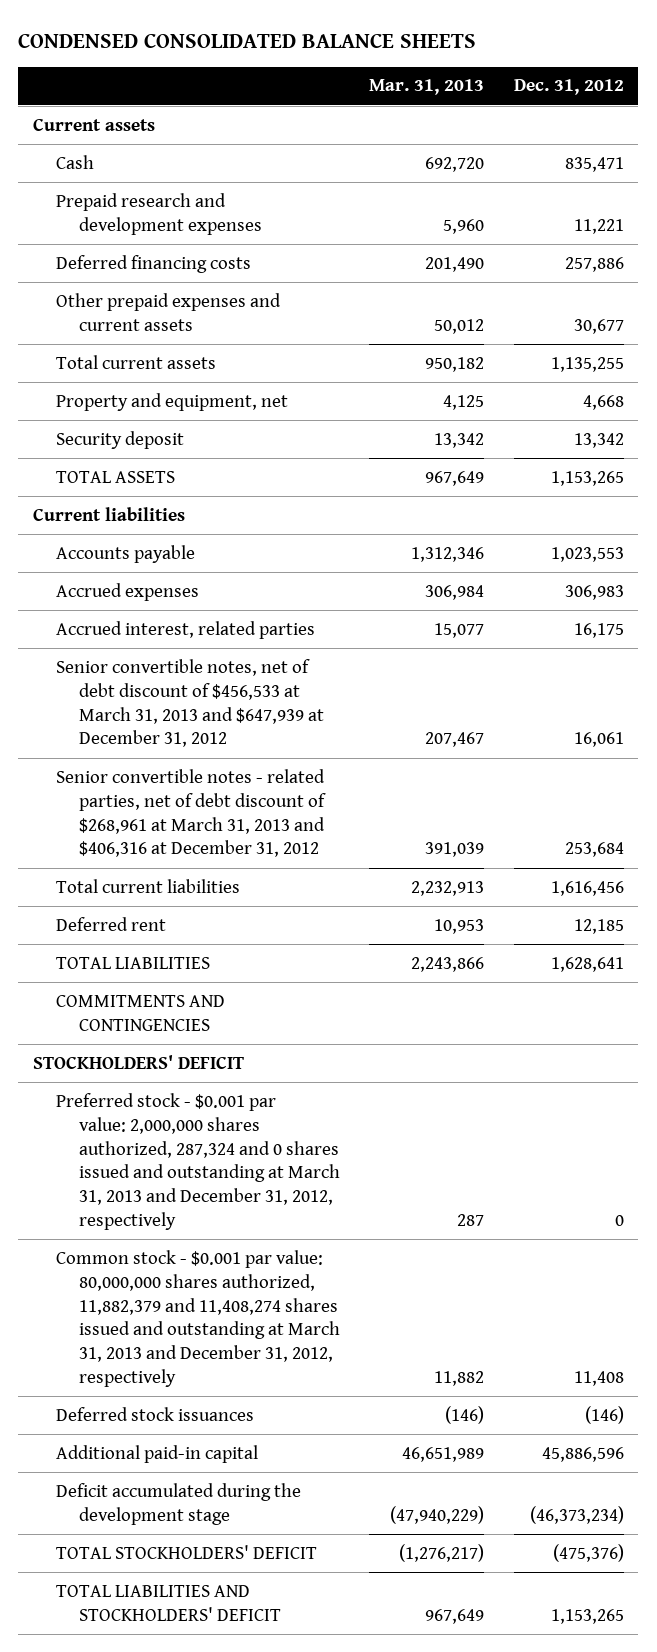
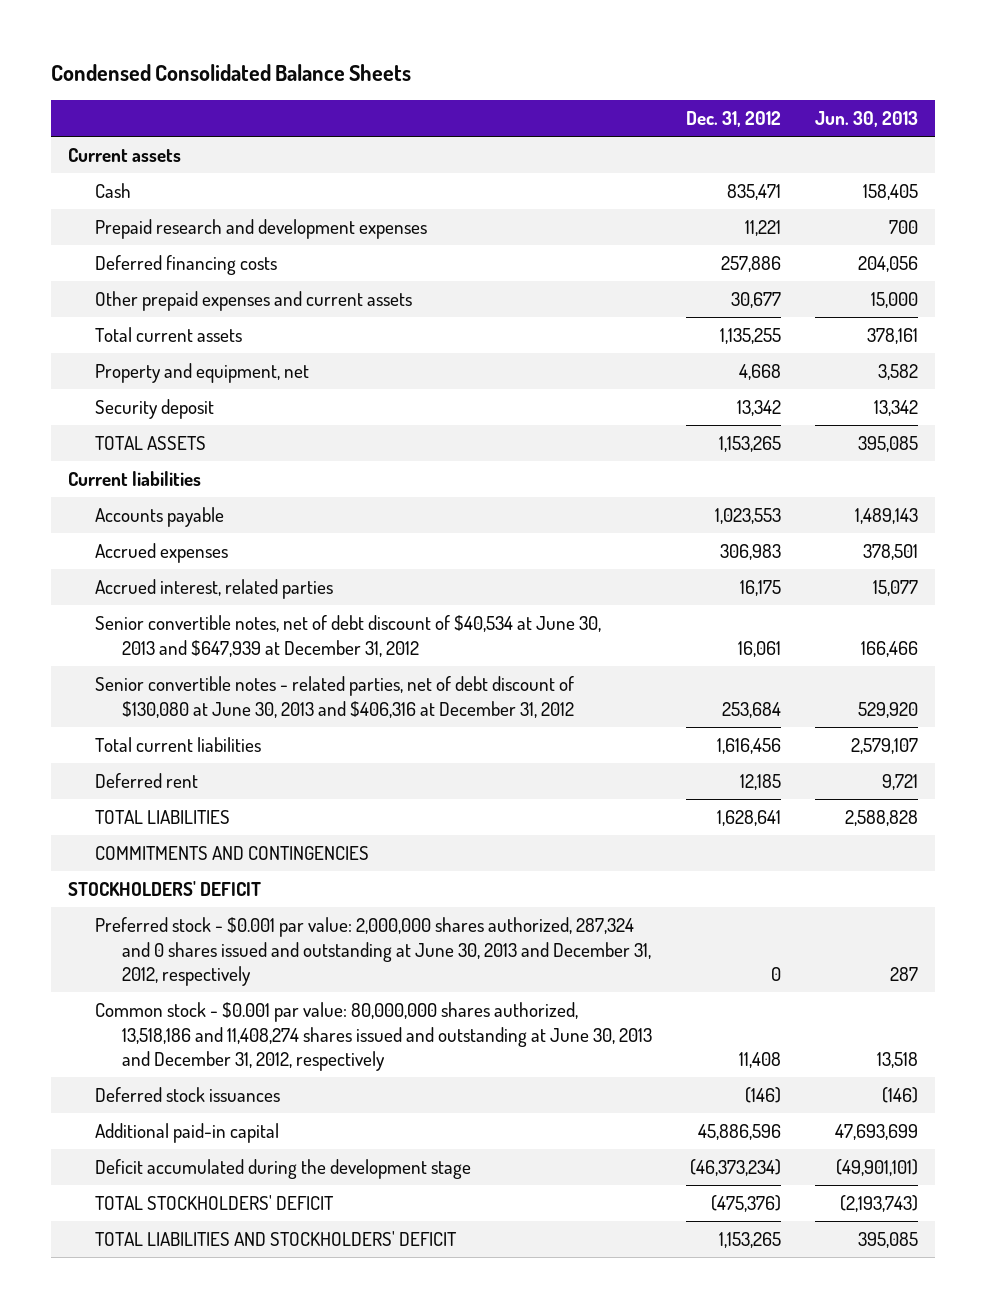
[18,32,477,48] CONDENSED CONSOLIDATED BALANCE SHEETS -> [51,64,412,82] Condensed Consolidated Balance Sheets
[369,79,485,96] Mar. 31, 2013 -> none
none -> [814,111,918,128] Jun. 30, 2013
[56,658,325,748] Senior convertible notes, net of debt discount of $456,533 at March 31, 2013 and $647,939 at December 31, 2012 -> [95,614,602,657] Senior convertible notes, net of debt discount of $40,534 at June 30, 2013 and $647,939 at December 31, 2012
[56,768,327,858] Senior convertible notes - related parties, net of debt discount of $268,961 at March 31, 2013 and $406,316 at December 31, 2012 -> [95,675,575,718] Senior convertible notes - related parties, net of debt discount of $130,080 at June 30, 2013 and $406,316 at December 31, 2012
[56,1092,341,1231] Preferred stock - $0.001 par value: 2,000,000 shares authorized, 287,324 and 0 shares issued and outstanding at March 31, 2013 and December 31, 2012, respectively -> [95,916,652,987] Preferred stock - $0.001 par value: 2,000,000 shares authorized, 287,324 and 0 shares issued and outstanding at June 30, 2013 and December 31, 2012, respectively
[56,1249,341,1388] Common stock - $0.001 par value: 80,000,000 shares authorized, 11,882,379 and 11,408,274 shares issued and outstanding at March 31, 2013 and December 31, 2012, respectively -> [95,1001,653,1072] Common stock - $0.001 par value: 80,000,000 shares authorized, 13,518,186 and 11,408,274 shares issued and outstanding at June 30, 2013 and December 31, 2012, respectively

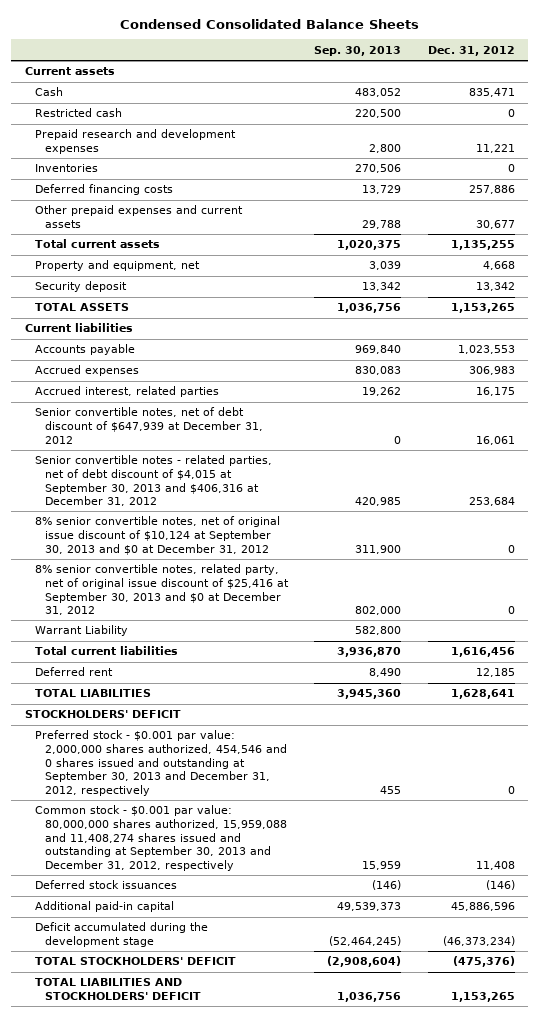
[814,111,918,128] Jun. 30, 2013 -> none
none -> [314,45,402,56] Sep. 30, 2013
none -> [34,108,122,118] Restricted cash
none -> [34,164,98,173] Inventories
[95,614,602,657] Senior convertible notes, net of debt discount of $40,534 at June 30, 2013 and $647,939 at December 31, 2012 -> [34,407,264,444] Senior convertible notes, net of debt discount of $647,939 at December 31, 2012
[95,675,575,718] Senior convertible notes - related parties, net of debt discount of $130,080 at June 30, 2013 and $406,316 at December 31, 2012 -> [34,455,272,507] Senior convertible notes - related parties, net of debt discount of $4,015 at September 30, 2013 and $406,316 at December 31, 2012
none -> [34,516,280,555] 8% senior convertible notes, net of original issue discount of $10,124 at September 30, 2013 and $0 at December 31, 2012
none -> [34,564,290,616] 8% senior convertible notes, related party, net of original issue discount of $25,416 at September 30, 2013 and $0 at December 31, 2012
none -> [34,625,128,637] Warrant Liability
[95,845,370,860] COMMITMENTS AND CONTINGENCIES -> none
[95,916,652,987] Preferred stock - $0.001 par value: 2,000,000 shares authorized, 287,324 and 0 shares issued and outstanding at June 30, 2013 and December 31, 2012, respectively -> [34,730,288,796] Preferred stock - $0.001 par value: 2,000,000 shares authorized, 454,546 and 0 shares issued and outstanding at September 30, 2013 and December 31, 2012, respectively
[95,1001,653,1072] Common stock - $0.001 par value: 80,000,000 shares authorized, 13,518,186 and 11,408,274 shares issued and outstanding at June 30, 2013 and December 31, 2012, respectively -> [34,805,288,871] Common stock - $0.001 par value: 80,000,000 shares authorized, 15,959,088 and 11,408,274 shares issued and outstanding at September 30, 2013 and December 31, 2012, respectively

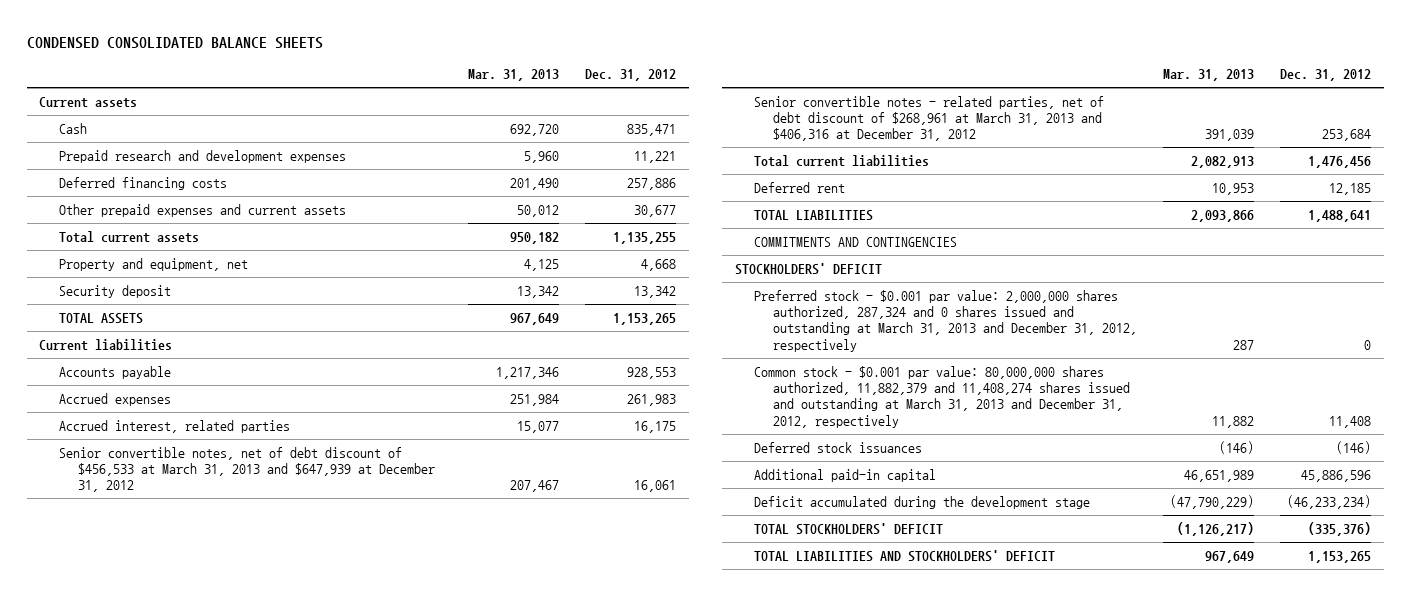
[119,18,419,29] Condensed Consolidated Balance Sheets -> [26,37,323,50] CONDENSED CONSOLIDATED BALANCE SHEETS
[314,45,402,56] Sep. 30, 2013 -> none
none -> [467,69,559,82] Mar. 31, 2013
[34,108,122,118] Restricted cash -> none
[34,164,98,173] Inventories -> none
[457,345,515,355] 1,023,553 -> [626,366,676,379] 928,553
[468,366,515,376] 306,983 -> [626,393,676,406] 261,983
[34,516,280,555] 8% senior convertible notes, net of original issue discount of $10,124 at September 30, 2013 and $0 at December 31, 2012 -> none
[34,564,290,616] 8% senior convertible notes, related party, net of original issue discount of $25,416 at September 30, 2013 and $0 at December 31, 2012 -> none
[34,625,128,637] Warrant Liability -> none
[34,407,264,444] Senior convertible notes, net of debt discount of $647,939 at December 31, 2012 -> [58,446,435,493] Senior convertible notes, net of debt discount of $456,533 at March 31, 2013 and $647,939 at December 31, 2012
[34,455,272,507] Senior convertible notes - related parties, net of debt discount of $4,015 at September 30, 2013 and $406,316 at December 31, 2012 -> [754,95,1105,142] Senior convertible notes - related parties, net of debt discount of $268,961 at March 31, 2013 and $406,316 at December 31, 2012
[450,647,515,658] 1,616,456 -> [1308,155,1372,168] 1,476,456
[450,689,515,700] 1,628,641 -> [1308,209,1372,222] 1,488,641
none -> [754,236,958,247] COMMITMENTS AND CONTINGENCIES
[34,730,288,796] Preferred stock - $0.001 par value: 2,000,000 shares authorized, 454,546 and 0 shares issued and outstanding at September 30, 2013 and December 31, 2012, respectively -> [754,289,1138,352] Preferred stock - $0.001 par value: 2,000,000 shares authorized, 287,324 and 0 shares issued and outstanding at March 31, 2013 and December 31, 2012, respectively
[34,805,288,871] Common stock - $0.001 par value: 80,000,000 shares authorized, 15,959,088 and 11,408,274 shares issued and outstanding at September 30, 2013 and December 31, 2012, respectively -> [754,365,1131,428] Common stock - $0.001 par value: 80,000,000 shares authorized, 11,882,379 and 11,408,274 shares issued and outstanding at March 31, 2013 and December 31, 2012, respectively
[442,935,515,946] (46,373,234) -> [1287,494,1372,509] (46,233,234)
[452,956,515,968] (475,376) -> [1308,521,1372,536] (335,376)

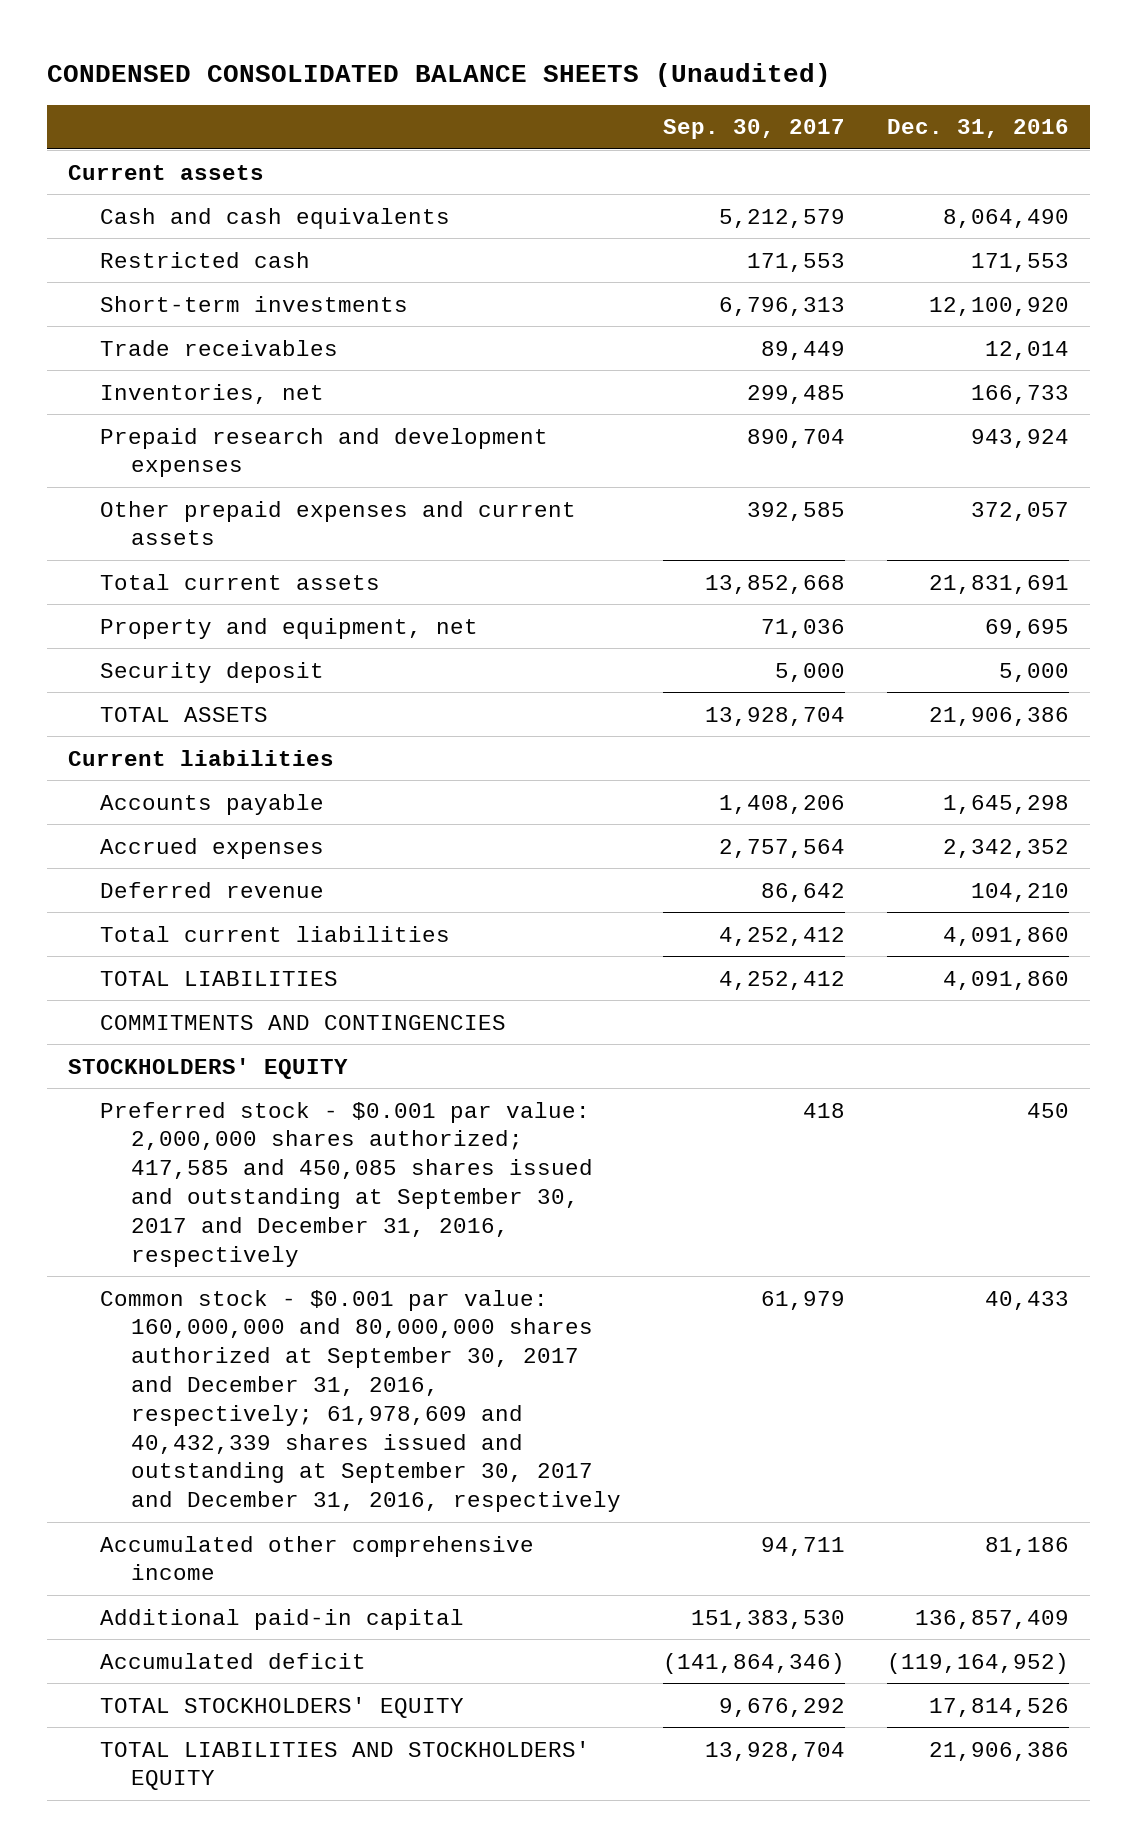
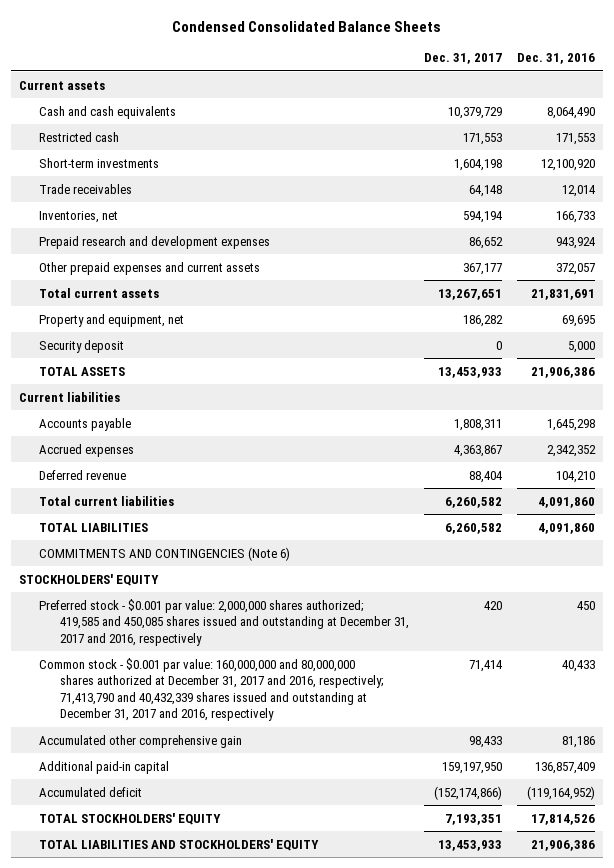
[47,63,832,88] CONDENSED CONSOLIDATED BALANCE SHEETS (Unaudited) -> [171,20,441,32] Condensed Consolidated Balance Sheets
[663,119,846,140] Sep. 30, 2017 -> none
none -> [423,53,502,65] Dec. 31, 2017
[99,1014,506,1030] COMMITMENTS AND CONTINGENCIES -> [39,546,291,561] COMMITMENTS AND CONTINGENCIES (Note 6)
[99,1101,594,1267] Preferred stock - $0.001 par value: 2,000,000 shares authorized; 417,585 and 450,085 shares issued and outstanding at September 30, 2017 and December 31, 2016, respectively -> [39,598,409,646] Preferred stock - $0.001 par value: 2,000,000 shares authorized; 419,585 and 450,085 shares issued and outstanding at December 31, 2017 and 2016, respectively
[99,1289,622,1513] Common stock - $0.001 par value: 160,000,000 and 80,000,000 shares authorized at September 30, 2017 and December 31, 2016, respectively; 61,978,609 and 40,432,339 shares issued and outstanding at September 30, 2017 and December 31, 2016, respectively -> [39,657,384,722] Common stock - $0.001 par value: 160,000,000 and 80,000,000 shares authorized at December 31, 2017 and 2016, respectively; 71,413,790 and 40,432,339 shares issued and outstanding at December 31, 2017 and 2016, respectively
[99,1535,534,1581] Accumulated other comprehensive income -> [39,734,243,748] Accumulated other comprehensive gain

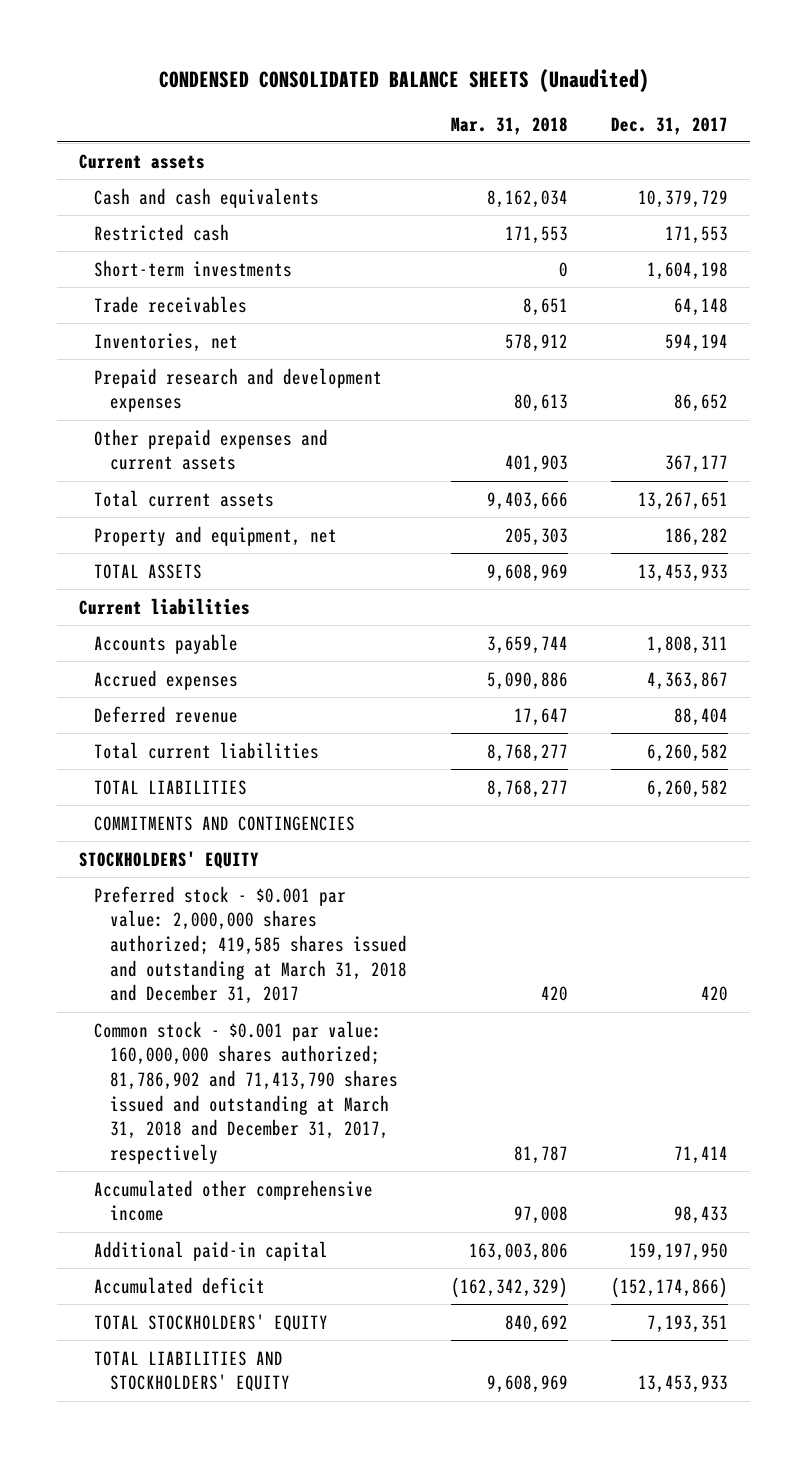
[171,20,441,32] Condensed Consolidated Balance Sheets -> [158,68,649,93] CONDENSED CONSOLIDATED BALANCE SHEETS (Unaudited)
[516,53,595,65] Dec. 31, 2016 -> none
none -> [450,116,568,135] Mar. 31, 2018
[39,339,125,353] Security deposit -> none
[39,546,291,561] COMMITMENTS AND CONTINGENCIES (Note 6) -> [94,815,356,831] COMMITMENTS AND CONTINGENCIES
[39,598,409,646] Preferred stock - $0.001 par value: 2,000,000 shares authorized; 419,585 and 450,085 shares issued and outstanding at December 31, 2017 and 2016, respectively -> [94,885,407,1005] Preferred stock - $0.001 par value: 2,000,000 shares authorized; 419,585 shares issued and outstanding at March 31, 2018 and December 31, 2017
[39,657,384,722] Common stock - $0.001 par value: 160,000,000 and 80,000,000 shares authorized at December 31, 2017 and 2016, respectively; 71,413,790 and 40,432,339 shares issued and outstanding at December 31, 2017 and 2016, respectively -> [94,1020,398,1165] Common stock - $0.001 par value: 160,000,000 shares authorized; 81,786,902 and 71,413,790 shares issued and outstanding at March 31, 2018 and December 31, 2017, respectively
[39,734,243,748] Accumulated other comprehensive gain -> [94,1179,374,1222] Accumulated other comprehensive income

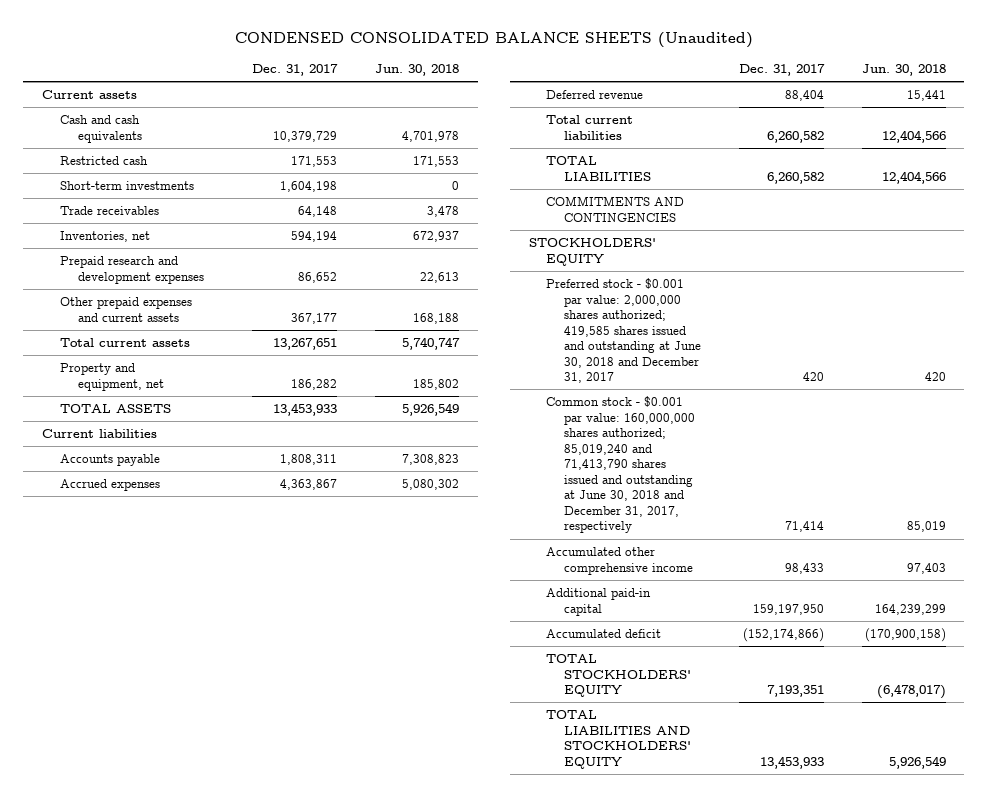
[450,116,568,135] Mar. 31, 2018 -> none
none -> [375,63,460,76] Jun. 30, 2018
[94,885,407,1005] Preferred stock - $0.001 par value: 2,000,000 shares authorized; 419,585 shares issued and outstanding at March 31, 2018 and December 31, 2017 -> [546,278,702,384] Preferred stock - $0.001 par value: 2,000,000 shares authorized; 419,585 shares issued and outstanding at June 30, 2018 and December 31, 2017
[94,1020,398,1165] Common stock - $0.001 par value: 160,000,000 shares authorized; 81,786,902 and 71,413,790 shares issued and outstanding at March 31, 2018 and December 31, 2017, respectively -> [546,396,696,534] Common stock - $0.001 par value: 160,000,000 shares authorized; 85,019,240 and 71,413,790 shares issued and outstanding at June 30, 2018 and December 31, 2017, respectively

